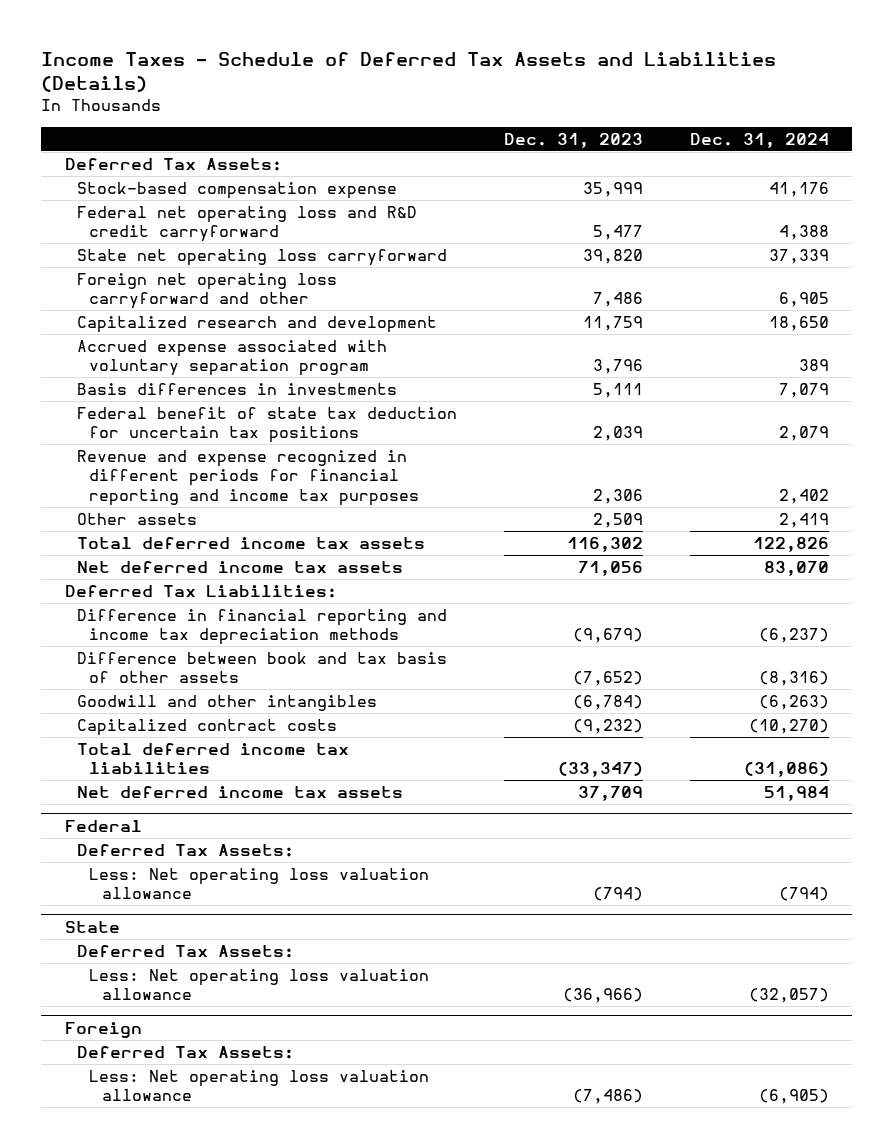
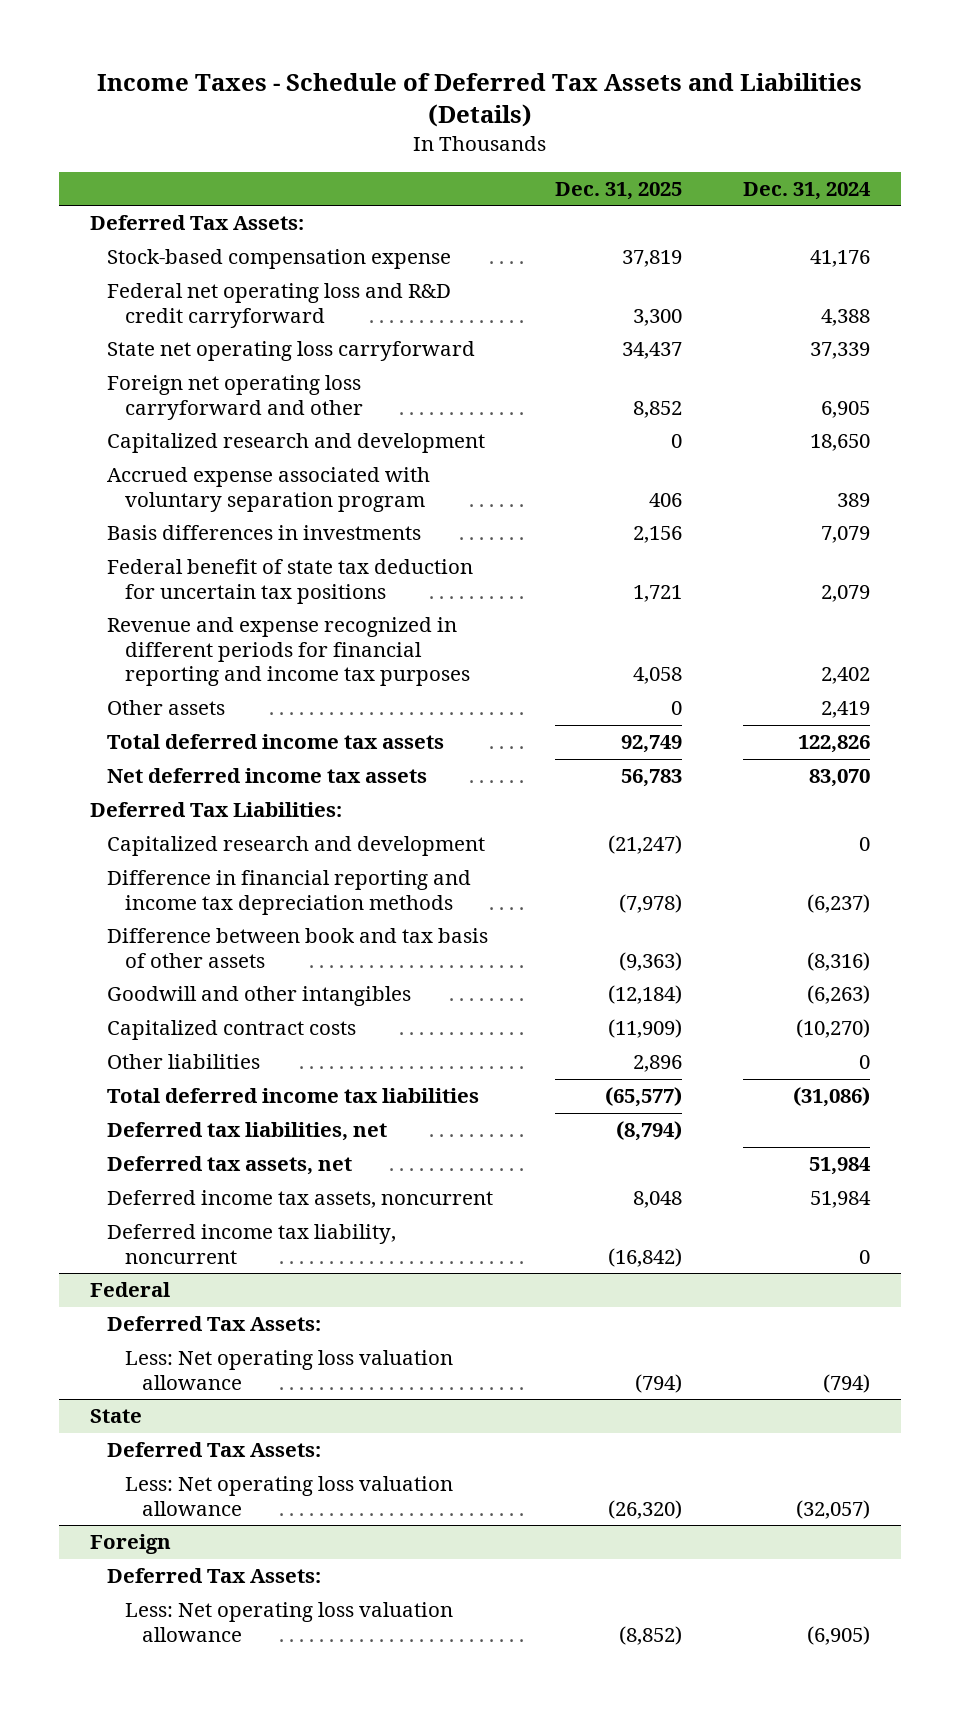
[503,133,643,149] Dec. 31, 2023 -> none
none -> [554,181,682,200] Dec. 31, 2025
none -> [107,836,486,857] Capitalized research and development
none -> [107,1054,261,1070] Other liabilities
none -> [107,1122,388,1142] Deferred tax liabilities, net
[76,785,403,798] Net deferred income tax assets -> [107,1156,353,1176] Deferred tax assets, net
none -> [107,1190,494,1209] Deferred income tax assets, noncurrent
none -> [107,1224,397,1264] Deferred income tax liability, noncurrent

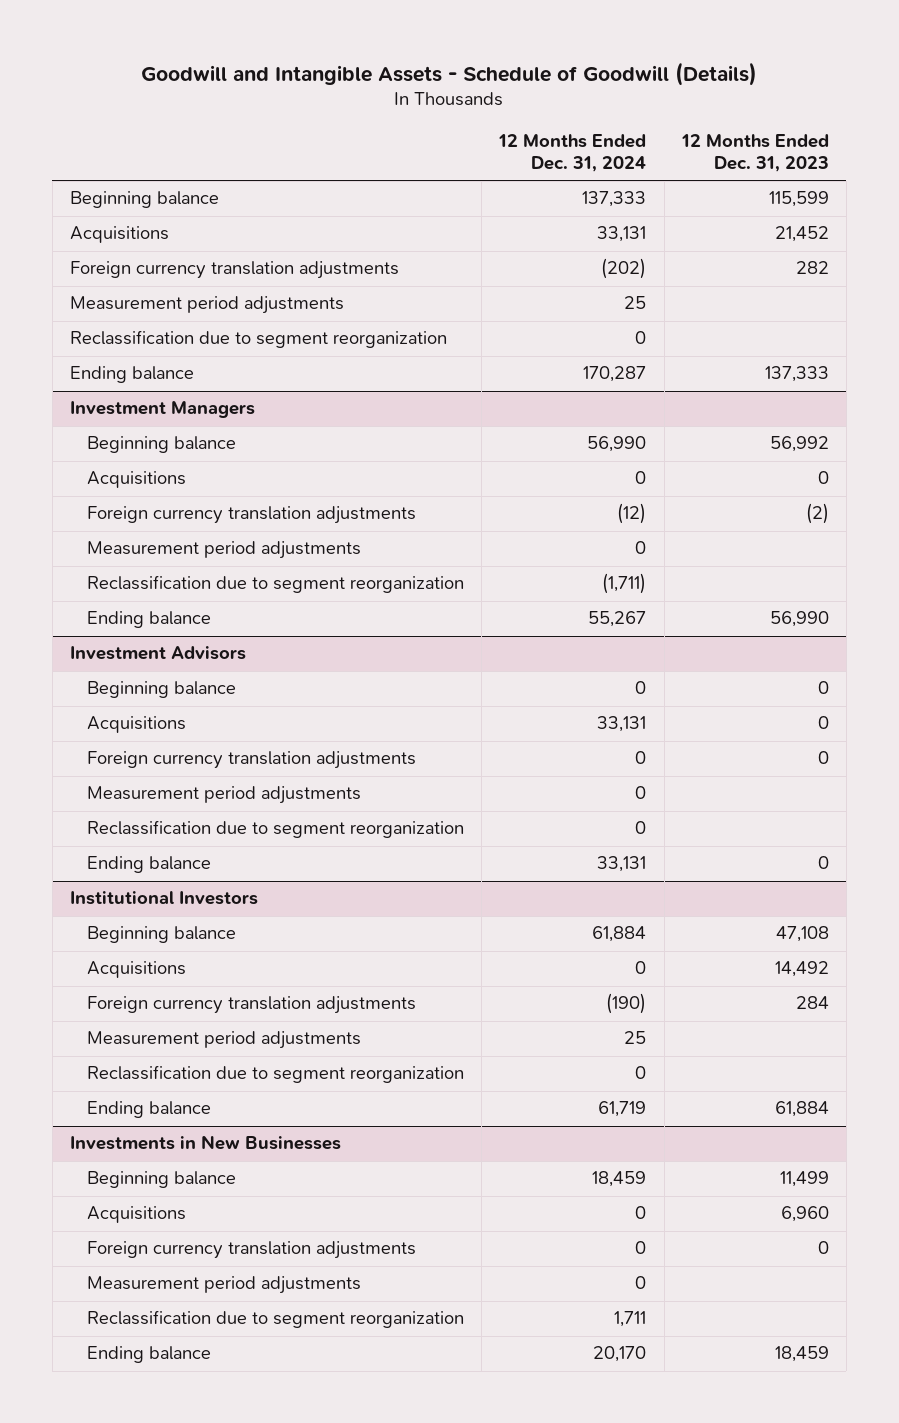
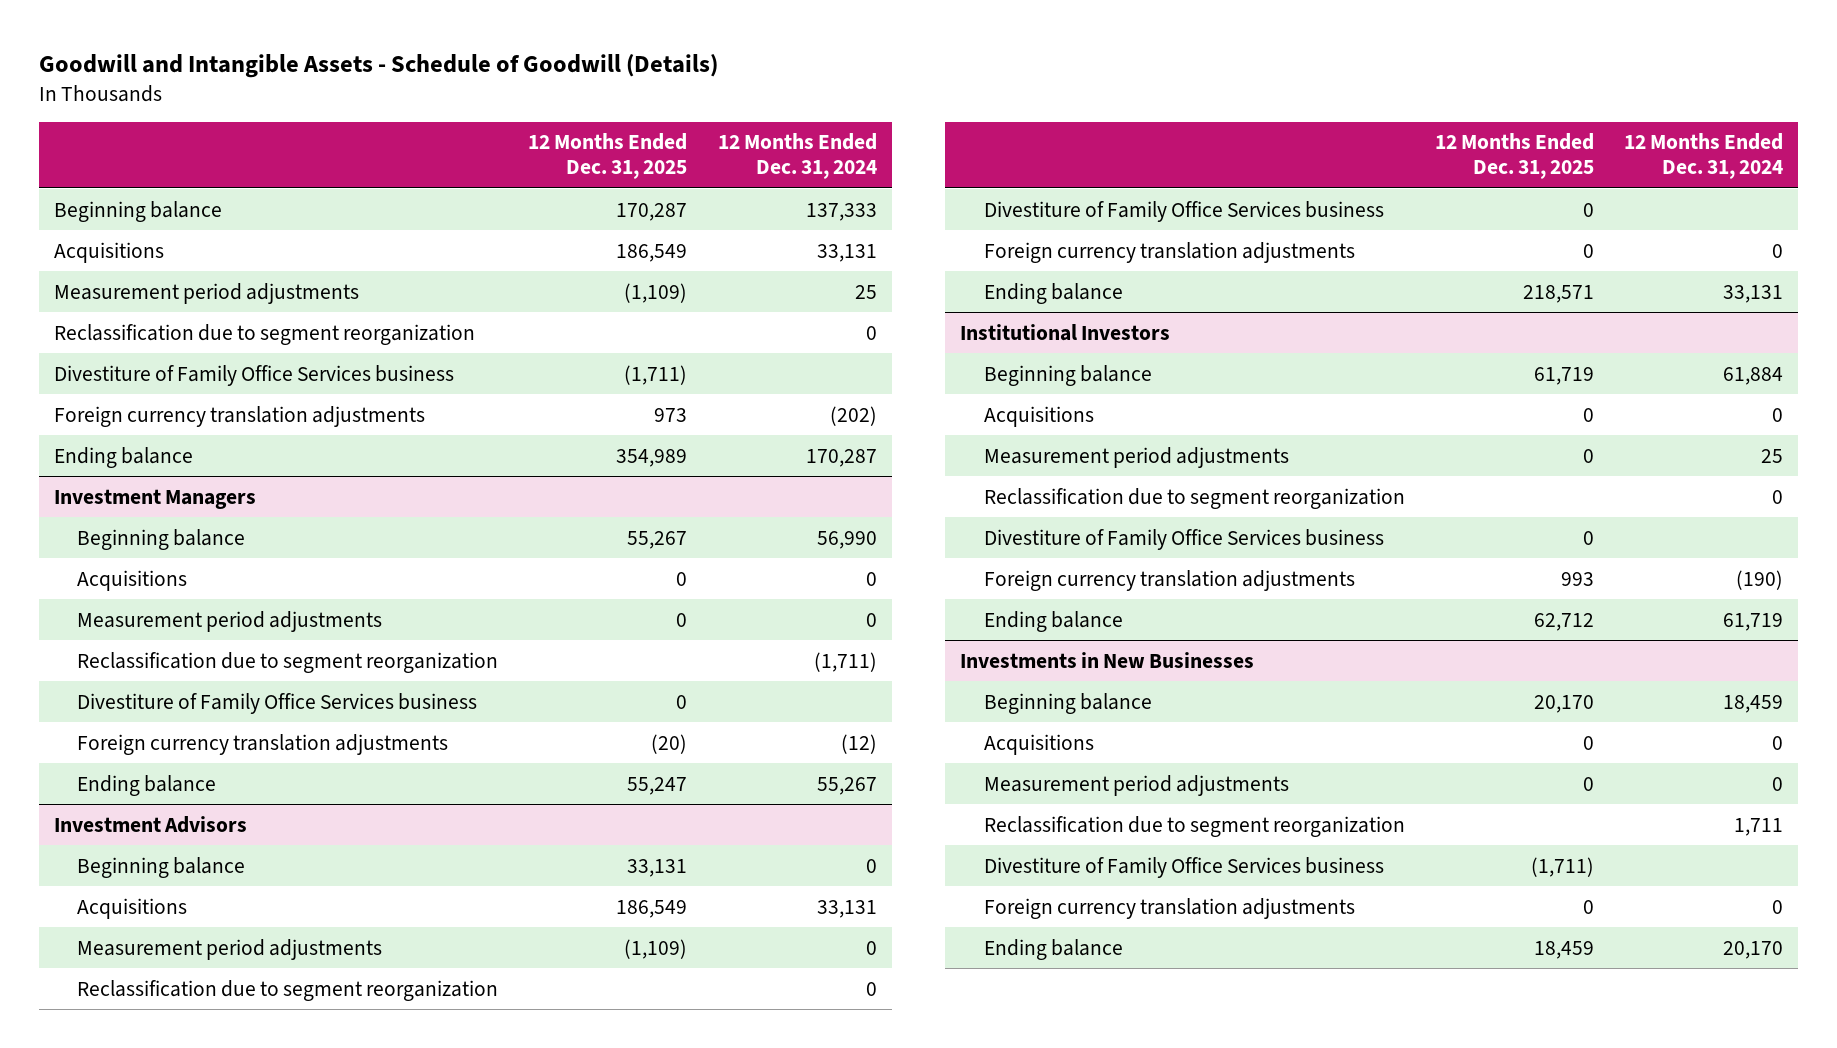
[680,134,829,173] 12 Months Ended Dec. 31, 2023 -> none
none -> [528,133,688,180] 12 Months Ended Dec. 31, 2025
none -> [53,364,454,386] Divestiture of Family Office Services business
[69,261,399,280] Foreign currency translation adjustments -> [53,405,425,427] Foreign currency translation adjustments
none -> [77,692,478,714] Divestiture of Family Office Services business
[87,506,417,525] Foreign currency translation adjustments -> [77,733,449,755] Foreign currency translation adjustments
none -> [983,200,1384,222] Divestiture of Family Office Services business
[87,751,417,770] Foreign currency translation adjustments -> [983,241,1355,263] Foreign currency translation adjustments
none -> [983,528,1384,550] Divestiture of Family Office Services business
[87,996,417,1015] Foreign currency translation adjustments -> [983,569,1355,591] Foreign currency translation adjustments
none -> [983,856,1384,878] Divestiture of Family Office Services business
[87,1241,417,1260] Foreign currency translation adjustments -> [983,897,1355,919] Foreign currency translation adjustments

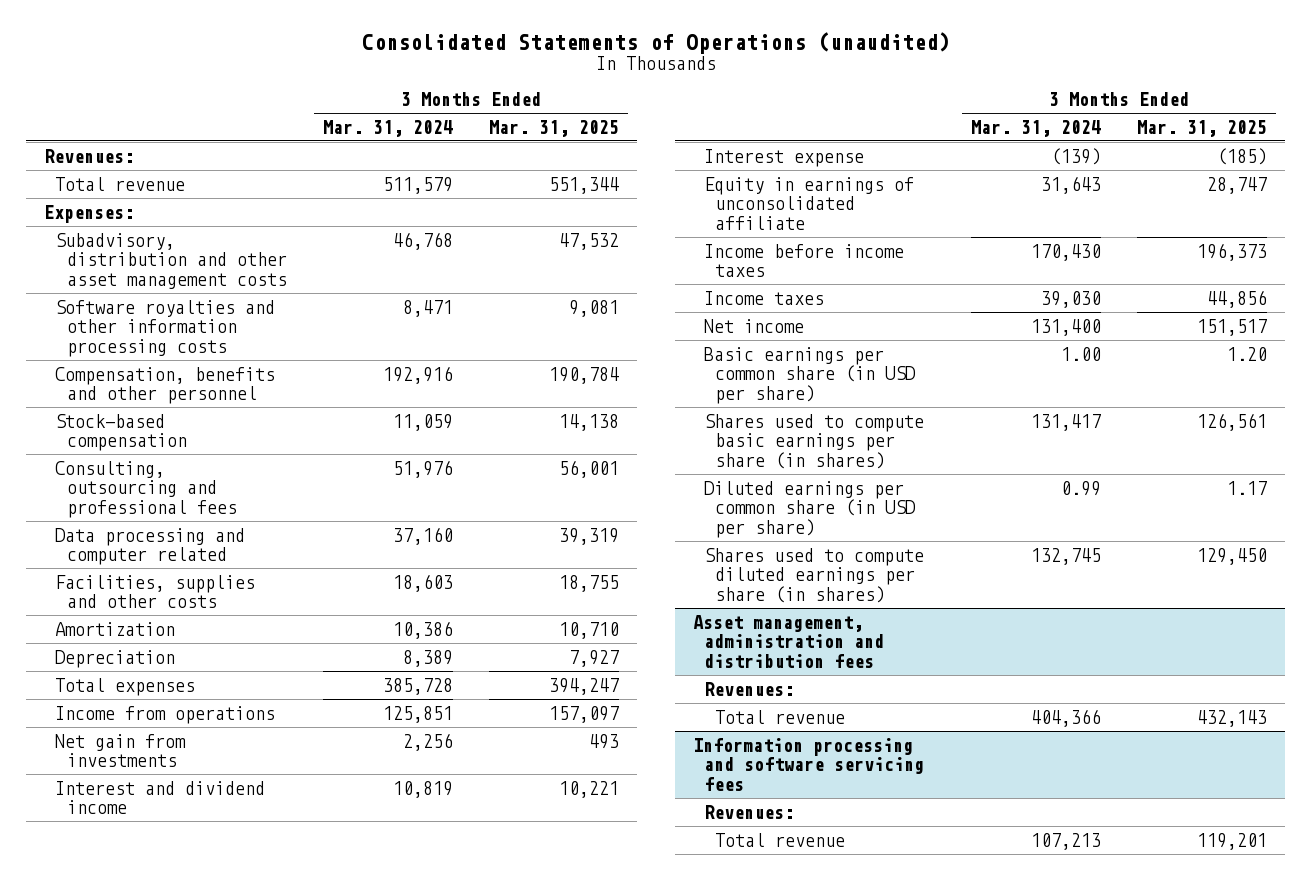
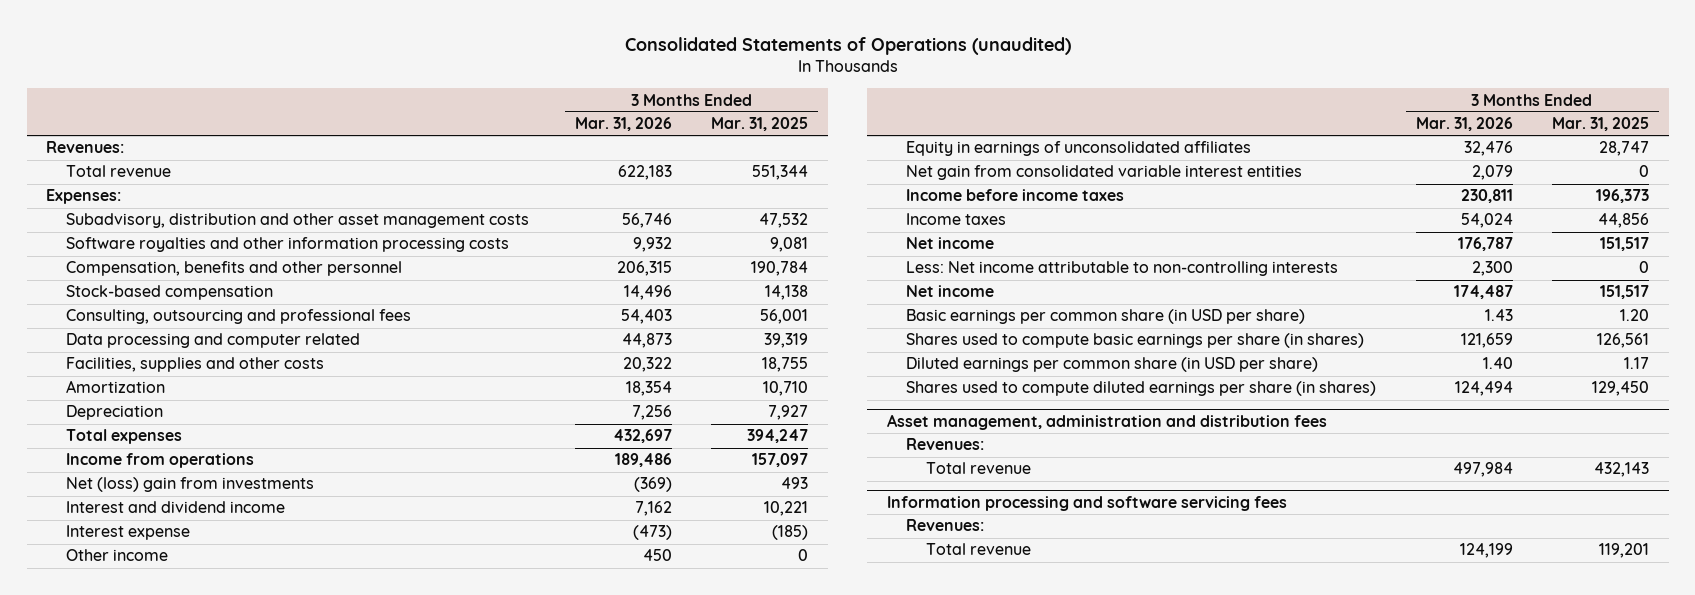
[322,119,453,137] Mar. 31, 2024 -> none
none -> [575,117,673,132] Mar. 31, 2026
[55,733,187,768] Net gain from investments -> [65,477,314,493] Net (loss) gain from investments
none -> [65,549,168,562] Other income
[704,176,915,230] Equity in earnings of unconsolidated affiliate -> [906,141,1252,157] Equity in earnings of unconsolidated affiliates
none -> [906,165,1303,181] Net gain from consolidated variable interest entities
none -> [906,261,1339,277] Less: Net income attributable to non-controlling interests
none -> [906,285,995,298] Net income

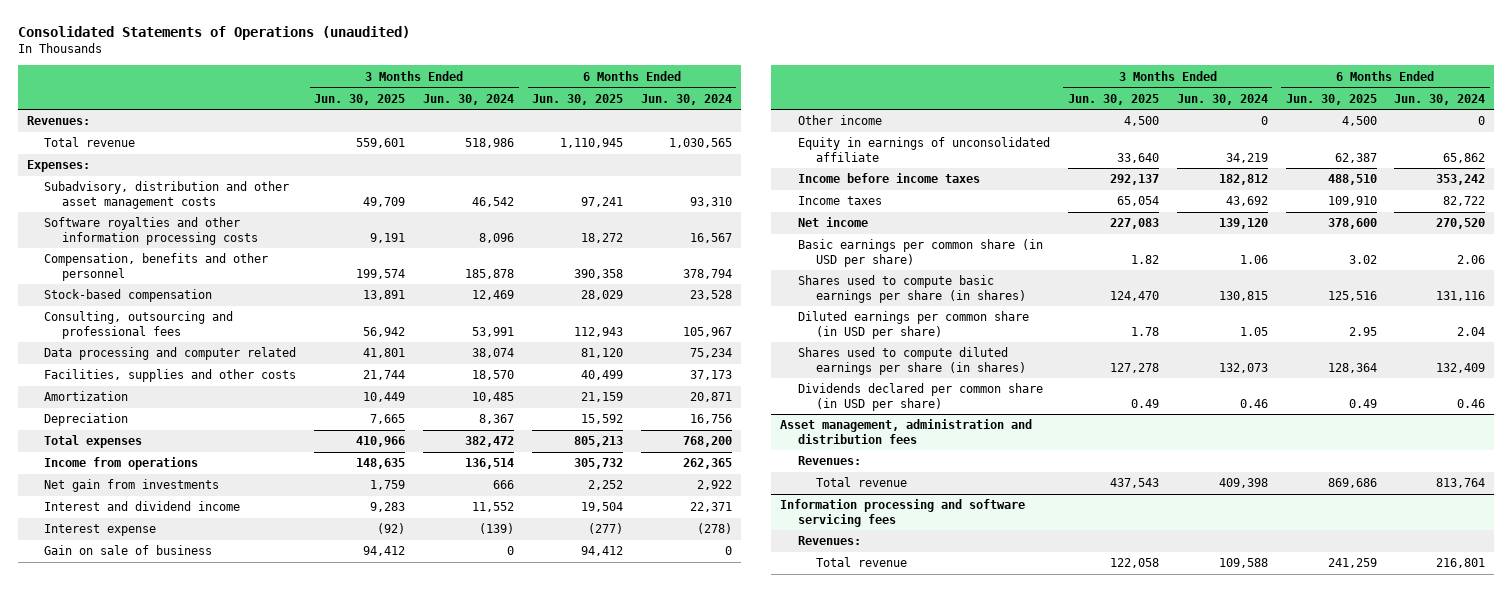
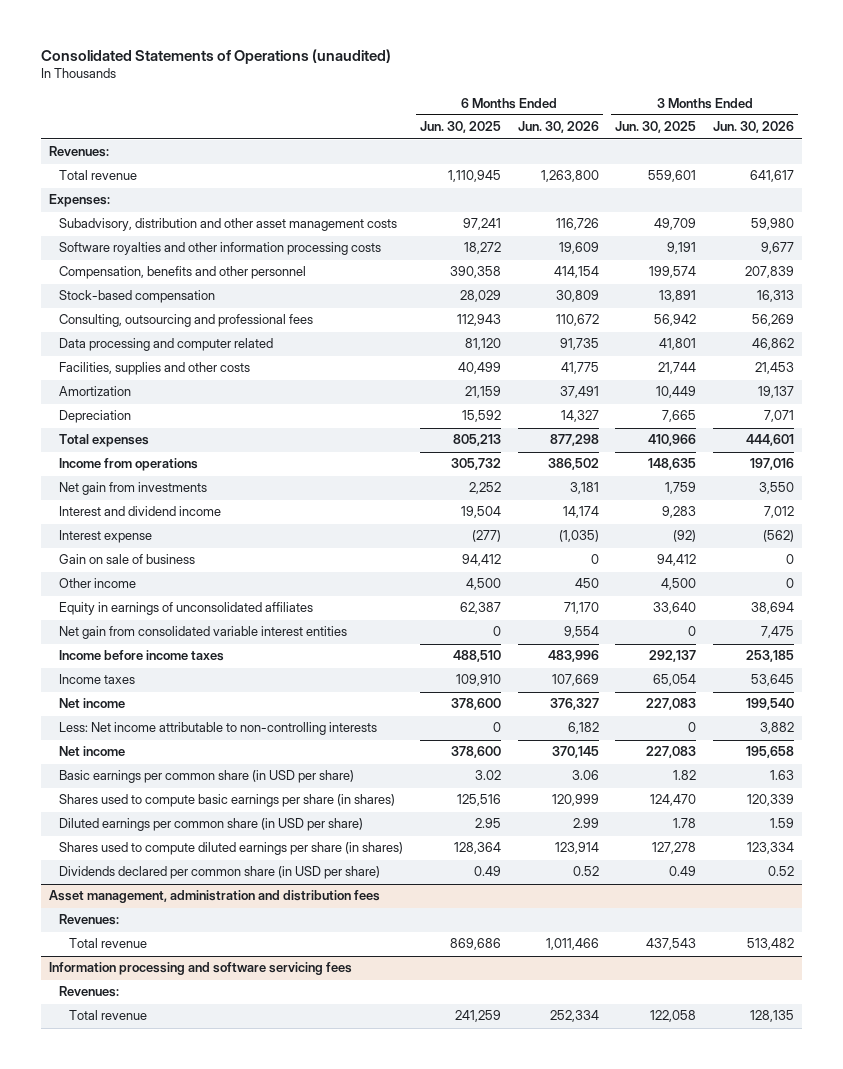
[423,93,515,105] Jun. 30, 2024 -> none
[640,93,732,105] Jun. 30, 2024 -> none
none -> [517,121,599,134] Jun. 30, 2026
none -> [712,121,794,134] Jun. 30, 2026
[797,137,1050,162] Equity in earnings of unconsolidated affiliate -> [59,602,314,616] Equity in earnings of unconsolidated affiliates
none -> [59,626,348,640] Net gain from consolidated variable interest entities
none -> [59,722,378,736] Less: Net income attributable to non-controlling interests
none -> [59,746,126,757] Net income

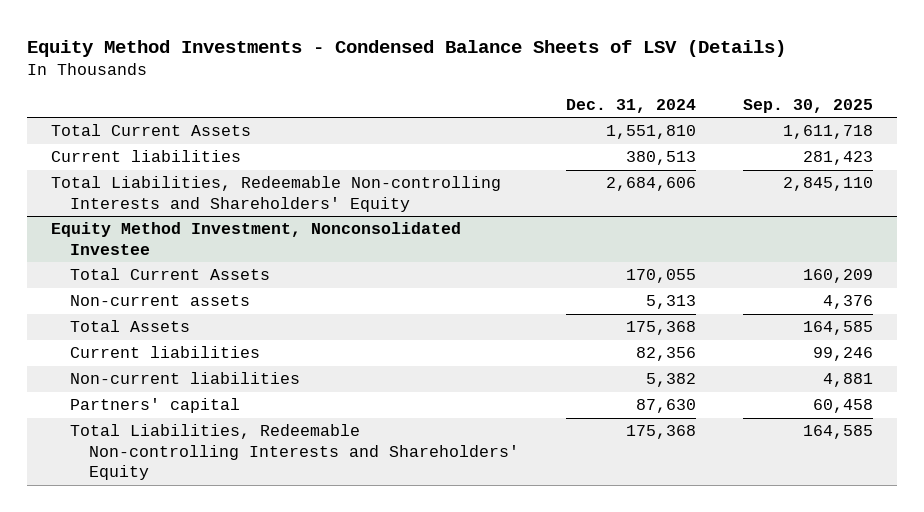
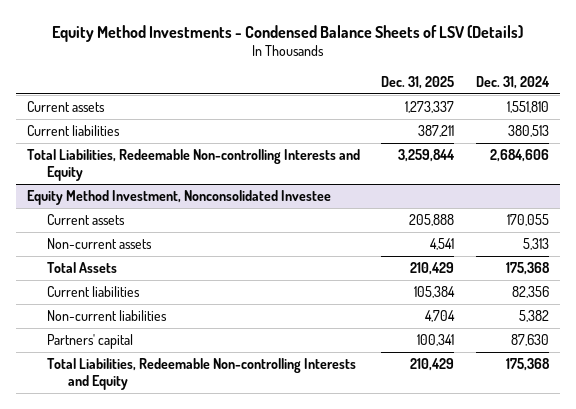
[743,99,874,114] Sep. 30, 2025 -> none
none -> [381,75,455,89] Dec. 31, 2025
[50,124,251,137] Total Current Assets -> [26,101,105,113] Current assets
[50,176,501,212] Total Liabilities, Redeemable Non-controlling Interests and Shareholders' Equity -> [26,149,360,182] Total Liabilities, Redeemable Non-controlling Interests and Equity
[69,268,270,281] Total Current Assets -> [47,214,126,226] Current assets
[69,424,519,481] Total Liabilities, Redeemable Non-controlling Interests and Shareholders' Equity -> [47,358,357,391] Total Liabilities, Redeemable Non-controlling Interests and Equity

